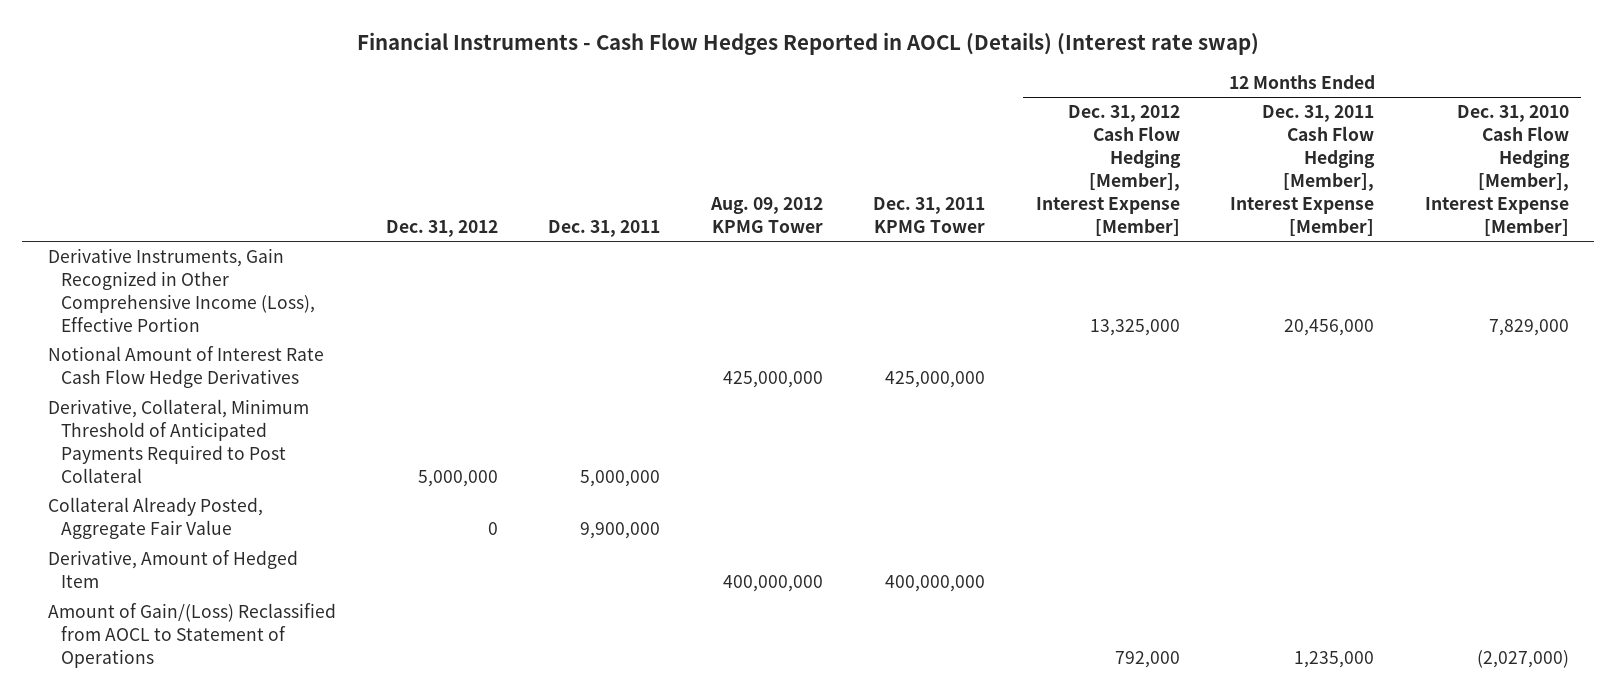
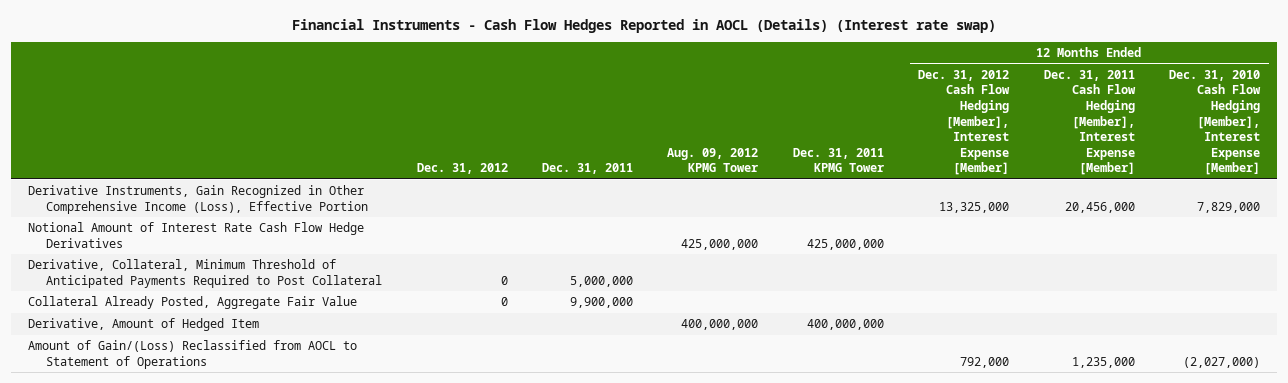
[417,470,498,488] 5,000,000 -> [500,275,508,285] 0

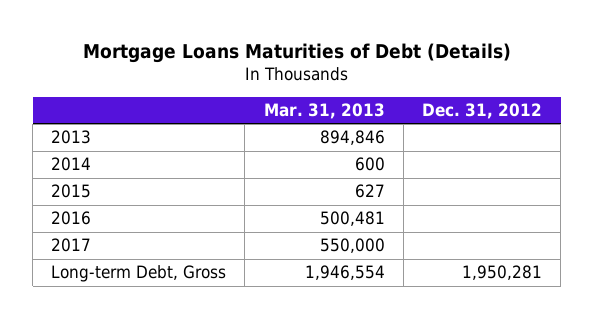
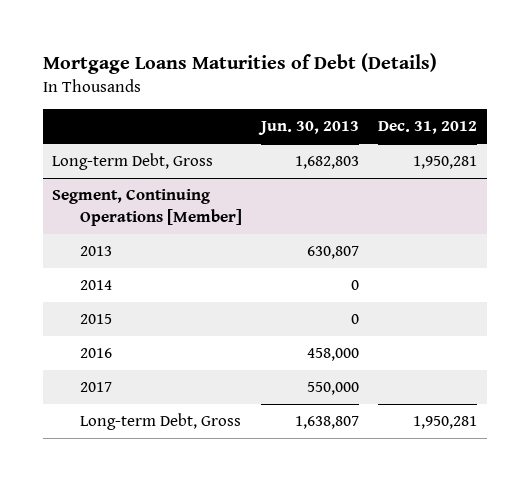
[263,103,385,120] Mar. 31, 2013 -> none
none -> [257,121,359,136] Jun. 30, 2013
[51,130,92,145] 2013 -> none
[51,157,92,172] 2014 -> none
[51,184,92,199] 2015 -> none
[51,211,92,226] 2016 -> none
[51,238,92,253] 2017 -> none
none -> [52,189,242,227] Segment, Continuing Operations [Member]
none -> [79,246,112,257] 2013
none -> [79,280,112,291] 2014
none -> [79,314,112,325] 2015
none -> [79,348,112,359] 2016
none -> [79,382,112,393] 2017
none -> [79,413,241,431] Long-term Debt, Gross

